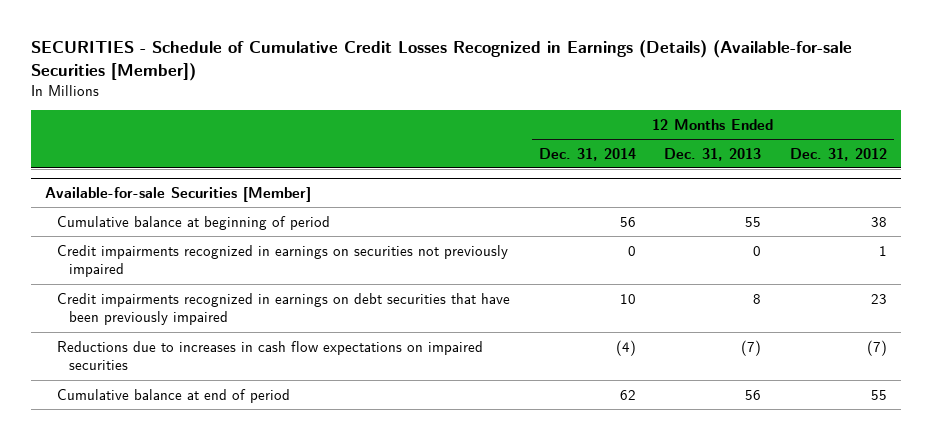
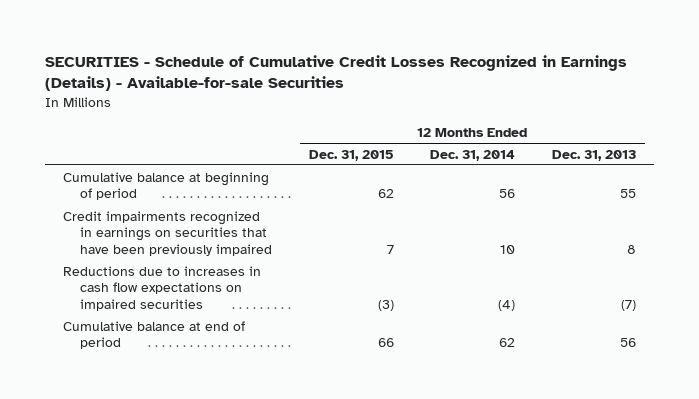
[30,40,852,81] SECURITIES - Schedule of Cumulative Credit Losses Recognized in Earnings (Details) (Available-for-sale Securities [Member]) -> [44,54,627,92] SECURITIES - Schedule of Cumulative Credit Losses Recognized in Earnings (Details) - Available-for-sale Securities
[790,147,888,161] Dec. 31, 2012 -> none
none -> [308,149,394,161] Dec. 31, 2015
[44,186,311,202] Available-for-sale Securities [Member] -> none
[57,244,509,278] Credit impairments recognized in earnings on securities not previously impaired -> none
[57,292,511,326] Credit impairments recognized in earnings on debt securities that have been previously impaired -> [63,210,273,257] Credit impairments recognized in earnings on securities that have been previously impaired

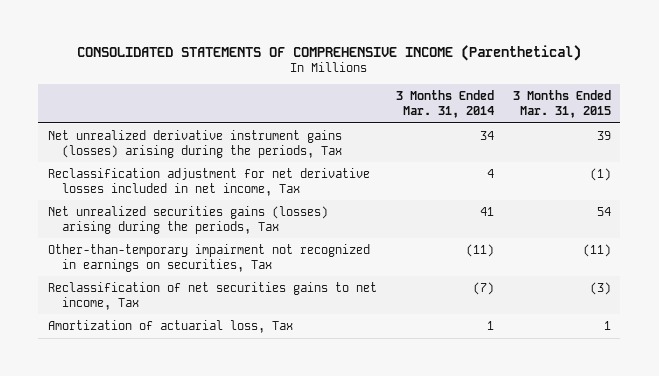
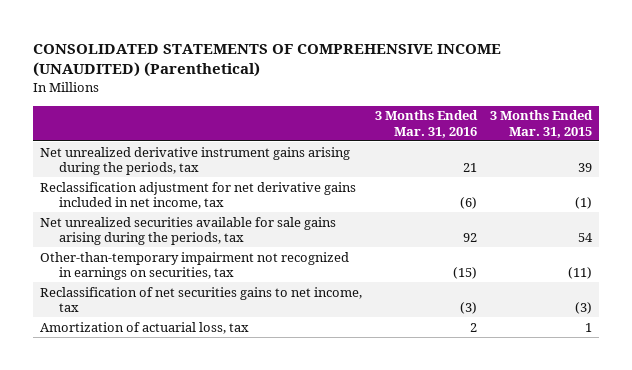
[77,44,582,61] CONSOLIDATED STATEMENTS OF COMPREHENSIVE INCOME (Parenthetical) -> [33,43,502,78] CONSOLIDATED STATEMENTS OF COMPREHENSIVE INCOME (UNAUDITED) (Parenthetical)
[395,90,494,118] 3 Months Ended Mar. 31, 2014 -> none
none -> [375,110,479,138] 3 Months Ended Mar. 31, 2016
[47,129,343,158] Net unrealized derivative instrument gains (losses) arising during the periods, Tax -> [39,146,350,176] Net unrealized derivative instrument gains arising during the periods, tax
[47,167,370,196] Reclassification adjustment for net derivative losses included in net income, Tax -> [39,181,356,210] Reclassification adjustment for net derivative gains included in net income, tax
[47,205,328,234] Net unrealized securities gains (losses) arising during the periods, Tax -> [39,216,336,246] Net unrealized securities available for sale gains arising during the periods, tax
[47,243,370,272] Other-than-temporary impairment not recognized in earnings on securities, Tax -> [39,251,349,281] Other-than-temporary impairment not recognized in earnings on securities, tax
[47,281,377,310] Reclassification of net securities gains to net income, Tax -> [39,286,362,313] Reclassification of net securities gains to net income, tax
[47,319,293,333] Amortization of actuarial loss, Tax -> [39,321,249,334] Amortization of actuarial loss, tax

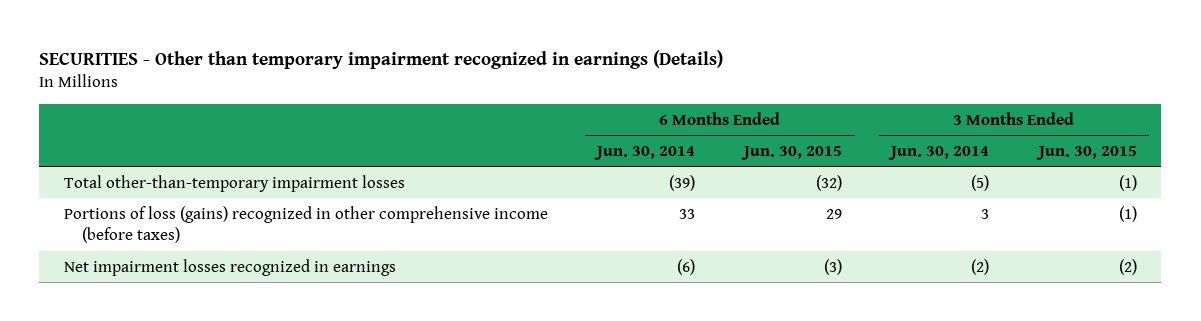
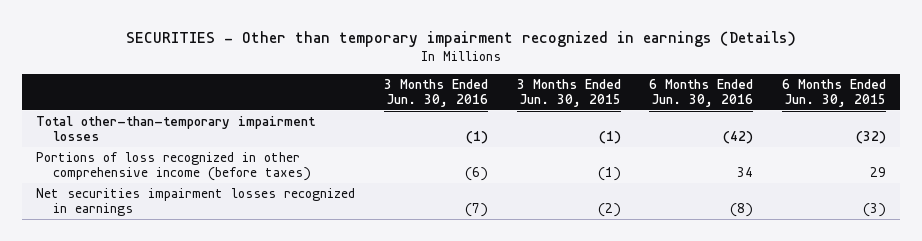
[594,145,696,160] Jun. 30, 2014 -> none
[888,145,990,160] Jun. 30, 2014 -> none
none -> [384,78,489,108] 3 Months Ended Jun. 30, 2016
none -> [649,78,754,108] 6 Months Ended Jun. 30, 2016
[63,205,548,244] Portions of loss (gains) recognized in other comprehensive income (before taxes) -> [36,151,312,182] Portions of loss recognized in other comprehensive income (before taxes)
[63,258,396,276] Net impairment losses recognized in earnings -> [36,187,356,217] Net securities impairment losses recognized in earnings

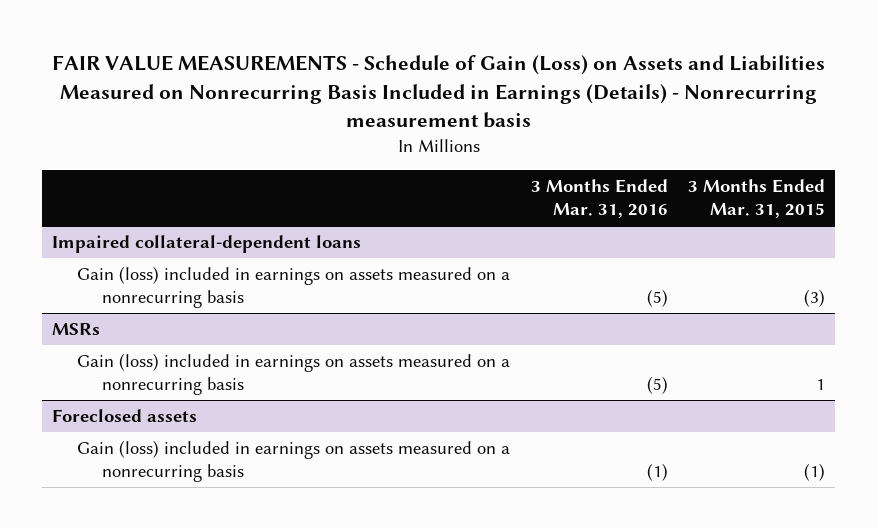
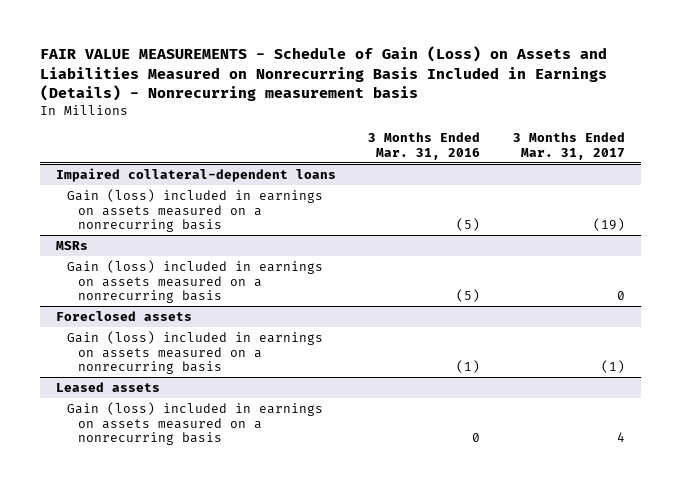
[688,179,826,219] 3 Months Ended Mar. 31, 2015 -> none
none -> [512,131,625,160] 3 Months Ended Mar. 31, 2017
none -> [56,381,161,392] Leased assets
none -> [66,401,323,446] Gain (loss) included in earnings on assets measured on a nonrecurring basis

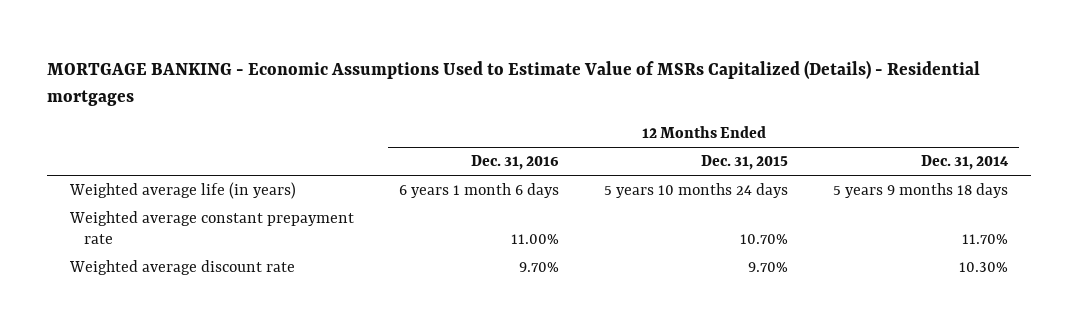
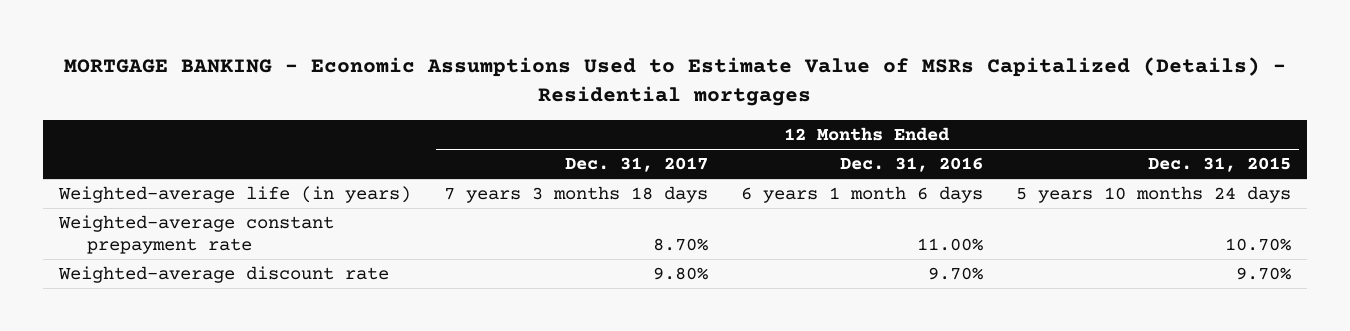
[921,155,1010,171] Dec. 31, 2014 -> none
none -> [565,157,709,173] Dec. 31, 2017
[68,182,296,200] Weighted average life (in years) -> [58,186,412,204] Weighted-average life (in years)
[68,211,354,245] Weighted average constant prepayment rate -> [58,215,335,255] Weighted-average constant prepayment rate
[68,260,295,276] Weighted average discount rate -> [58,266,390,284] Weighted-average discount rate

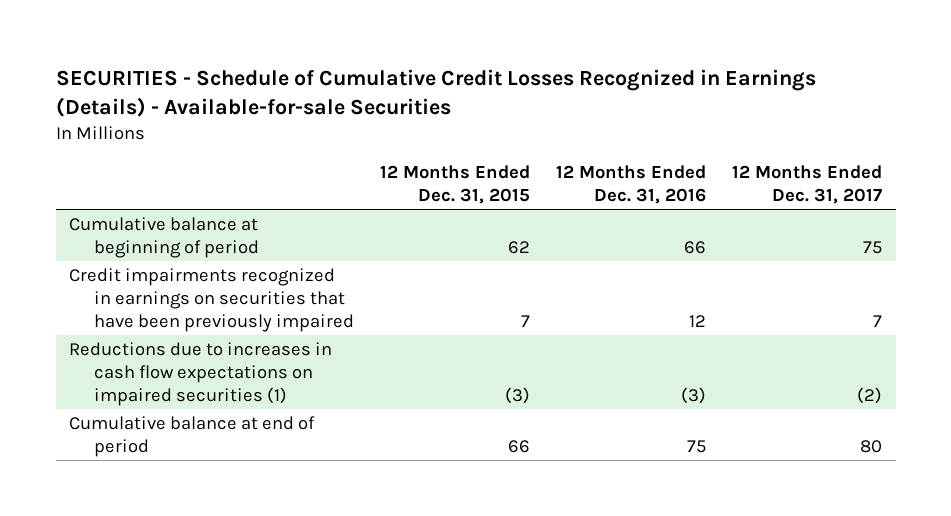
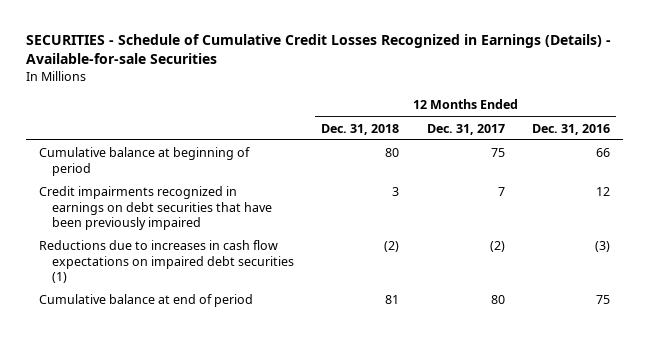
[380,164,531,204] 12 Months Ended Dec. 31, 2015 -> none
none -> [321,123,400,135] Dec. 31, 2018
[68,267,355,332] Credit impairments recognized in earnings on securities that have been previously impaired -> [39,186,273,231] Credit impairments recognized in earnings on debt securities that have been previously impaired
[68,341,332,406] Reductions due to increases in cash flow expectations on impaired securities (1) -> [39,240,295,284] Reductions due to increases in cash flow expectations on impaired debt securities (1)

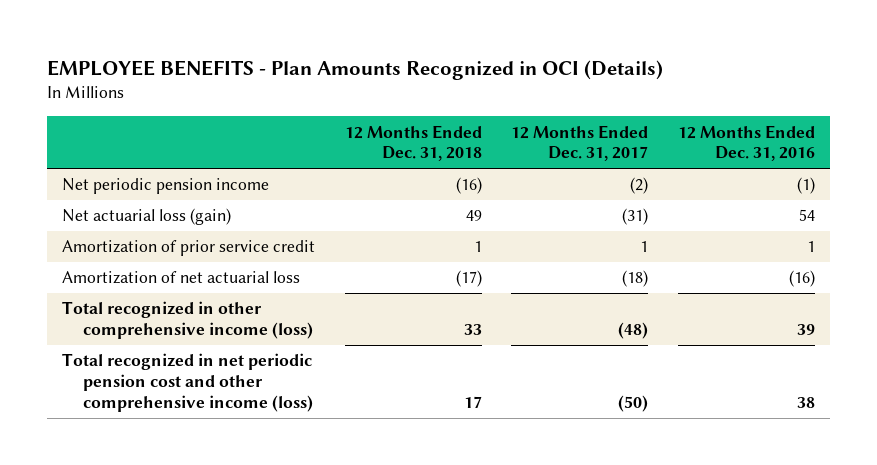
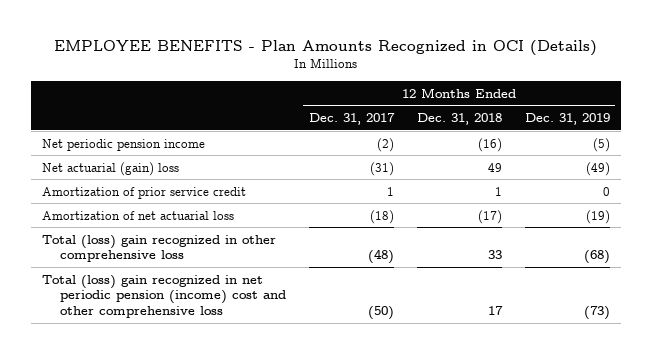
[677,124,815,162] 12 Months Ended Dec. 31, 2016 -> none
none -> [524,113,610,126] Dec. 31, 2019
[61,208,231,226] Net actuarial loss (gain) -> [42,161,180,176] Net actuarial (gain) loss
[61,301,314,340] Total recognized in other comprehensive income (loss) -> [42,234,277,263] Total (loss) gain recognized in other comprehensive loss
[61,353,314,412] Total recognized in net periodic pension cost and other comprehensive income (loss) -> [42,274,286,319] Total (loss) gain recognized in net periodic pension (income) cost and other comprehensive loss

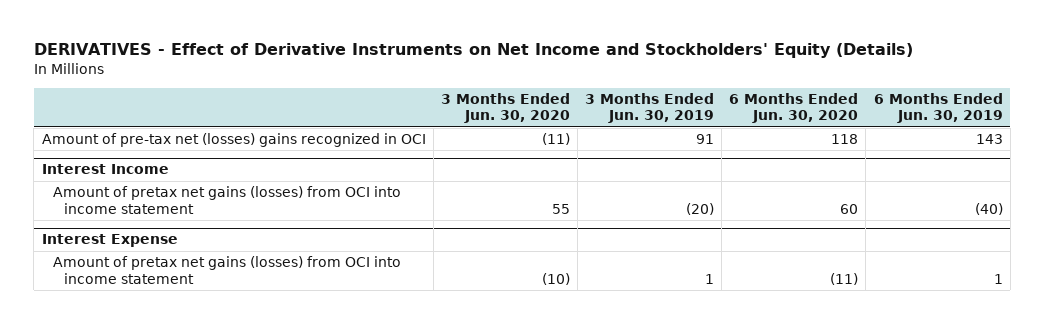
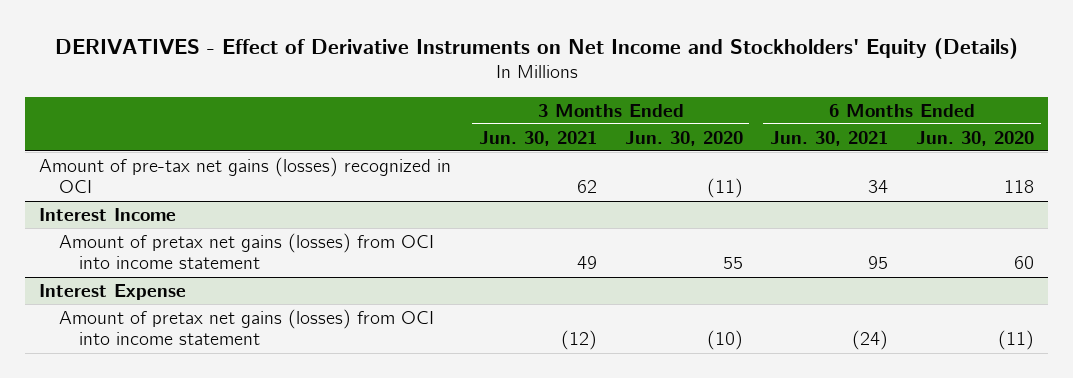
[585,92,715,124] 3 Months Ended Jun. 30, 2019 -> none
[873,92,1003,124] 6 Months Ended Jun. 30, 2019 -> none
none -> [478,130,597,146] Jun. 30, 2021
none -> [770,130,889,146] Jun. 30, 2021
[41,133,426,148] Amount of pre-tax net (losses) gains recognized in OCI -> [38,156,451,194] Amount of pre-tax net gains (losses) recognized in OCI

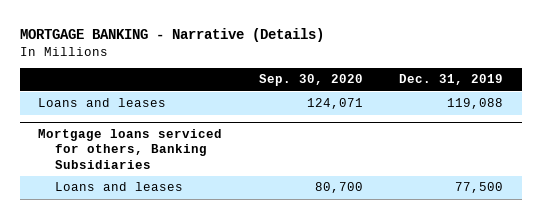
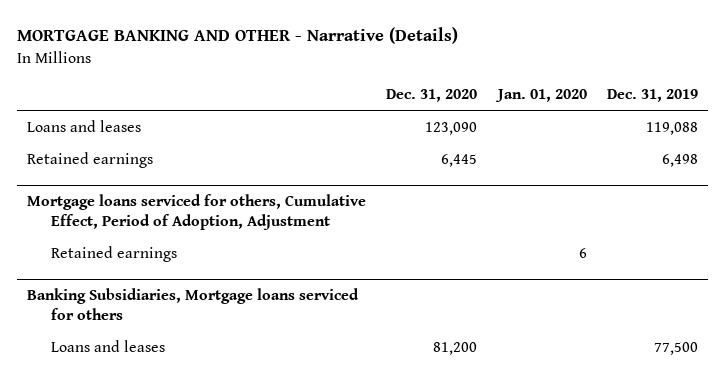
[19,28,324,43] MORTGAGE BANKING - Narrative (Details) -> [16,27,458,45] MORTGAGE BANKING AND OTHER - Narrative (Details)
[258,74,363,87] Sep. 30, 2020 -> none
none -> [386,89,478,103] Dec. 31, 2020
none -> [494,89,587,103] Jan. 01, 2020
none -> [26,151,153,168] Retained earnings
none -> [26,194,366,231] Mortgage loans serviced for others, Cumulative Effect, Period of Adoption, Adjustment
none -> [50,245,177,262] Retained earnings
[38,129,223,169] Mortgage loans serviced for others, Banking Subsidiaries -> [26,288,359,321] Banking Subsidiaries, Mortgage loans serviced for others

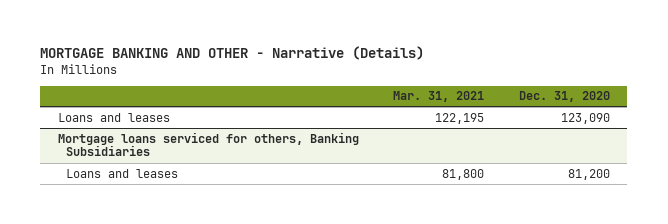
[494,89,587,103] Jan. 01, 2020 -> none
[607,89,699,103] Dec. 31, 2019 -> none
none -> [393,91,485,103] Mar. 31, 2021
[26,151,153,168] Retained earnings -> none
[26,194,366,231] Mortgage loans serviced for others, Cumulative Effect, Period of Adoption, Adjustment -> none
[50,245,177,262] Retained earnings -> none
[26,288,359,321] Banking Subsidiaries, Mortgage loans serviced for others -> [57,131,359,157] Mortgage loans serviced for others, Banking Subsidiaries

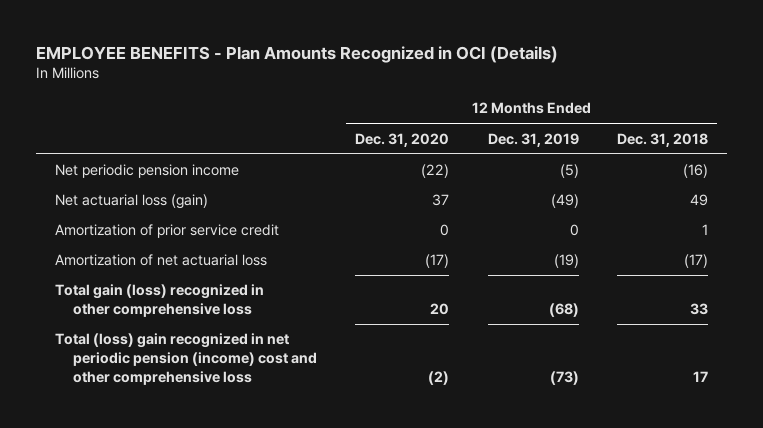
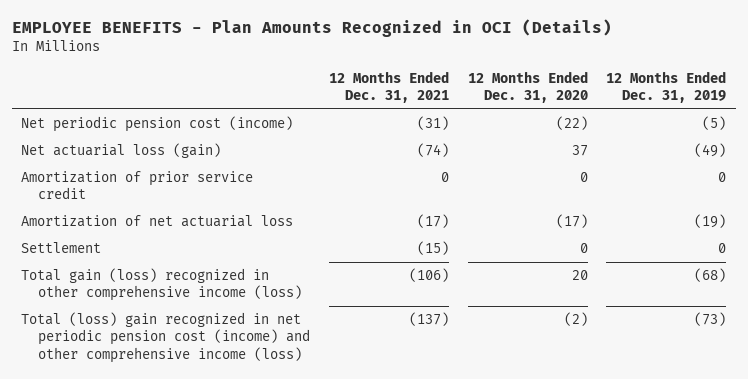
[616,132,708,147] Dec. 31, 2018 -> none
none -> [328,71,449,104] 12 Months Ended Dec. 31, 2021
[55,164,240,179] Net periodic pension income -> [21,116,294,133] Net periodic pension cost (income)
none -> [21,242,102,254] Settlement
[55,284,265,318] Total gain (loss) recognized in other comprehensive loss -> [21,268,303,302] Total gain (loss) recognized in other comprehensive income (loss)
[55,333,318,385] Total (loss) gain recognized in net periodic pension (income) cost and other comprehensive loss -> [21,312,311,363] Total (loss) gain recognized in net periodic pension cost (income) and other comprehensive income (loss)

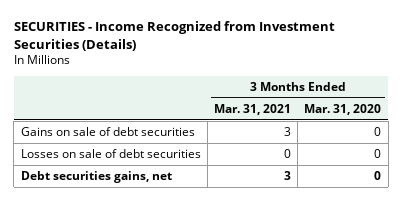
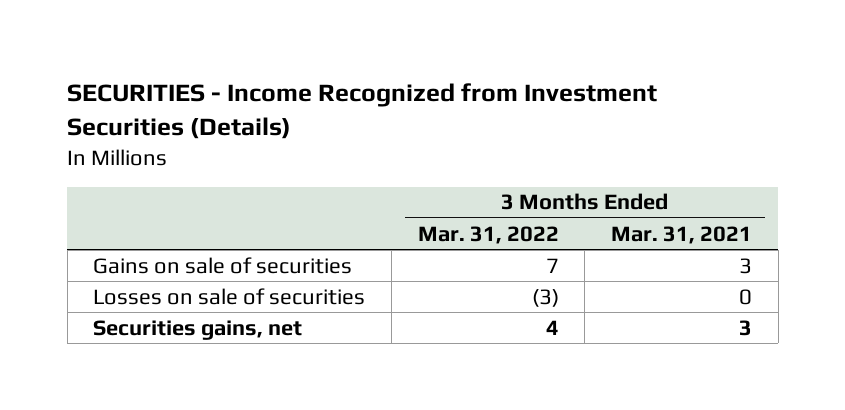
[304,103,382,115] Mar. 31, 2020 -> none
none -> [417,225,559,244] Mar. 31, 2022
[20,127,195,137] Gains on sale of debt securities -> [93,256,353,274] Gains on sale of securities
[20,149,201,159] Losses on sale of debt securities -> [93,287,366,305] Losses on sale of securities
[20,171,172,184] Debt securities gains, net -> [93,319,303,340] Securities gains, net

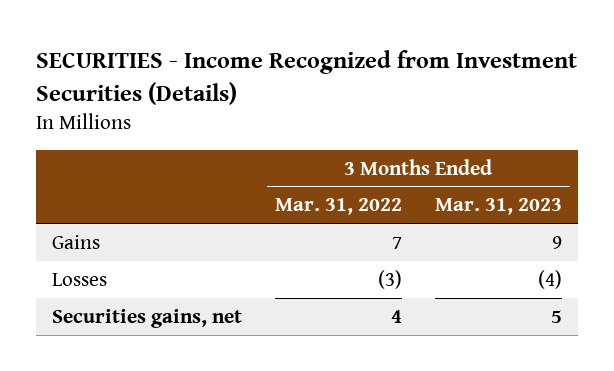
[610,225,752,244] Mar. 31, 2021 -> none
none -> [434,198,562,216] Mar. 31, 2023
[93,256,353,274] Gains on sale of securities -> [52,234,101,249] Gains
[93,287,366,305] Losses on sale of securities -> [52,272,108,286] Losses

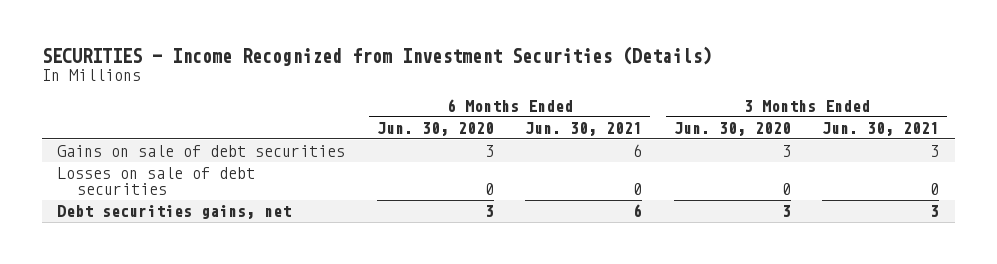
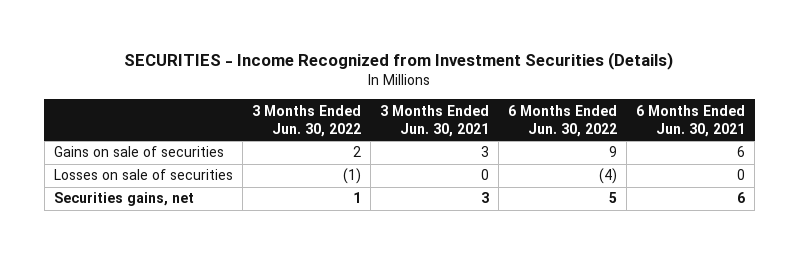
[376,121,494,136] Jun. 30, 2020 -> none
[673,121,791,136] Jun. 30, 2020 -> none
none -> [251,104,361,137] 3 Months Ended Jun. 30, 2022
none -> [507,104,617,137] 6 Months Ended Jun. 30, 2022
[57,145,346,158] Gains on sale of debt securities -> [53,146,224,158] Gains on sale of securities
[57,167,256,195] Losses on sale of debt securities -> [53,169,233,181] Losses on sale of securities
[57,205,292,220] Debt securities gains, net -> [53,192,194,207] Securities gains, net

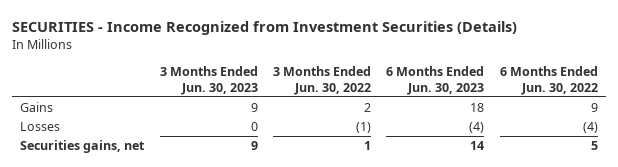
[379,104,489,137] 3 Months Ended Jun. 30, 2021 -> none
[636,104,746,137] 6 Months Ended Jun. 30, 2021 -> none
none -> [159,65,258,95] 3 Months Ended Jun. 30, 2023
none -> [386,65,485,95] 6 Months Ended Jun. 30, 2023
[53,146,224,158] Gains on sale of securities -> [20,102,54,113] Gains
[53,169,233,181] Losses on sale of securities -> [20,122,61,132] Losses

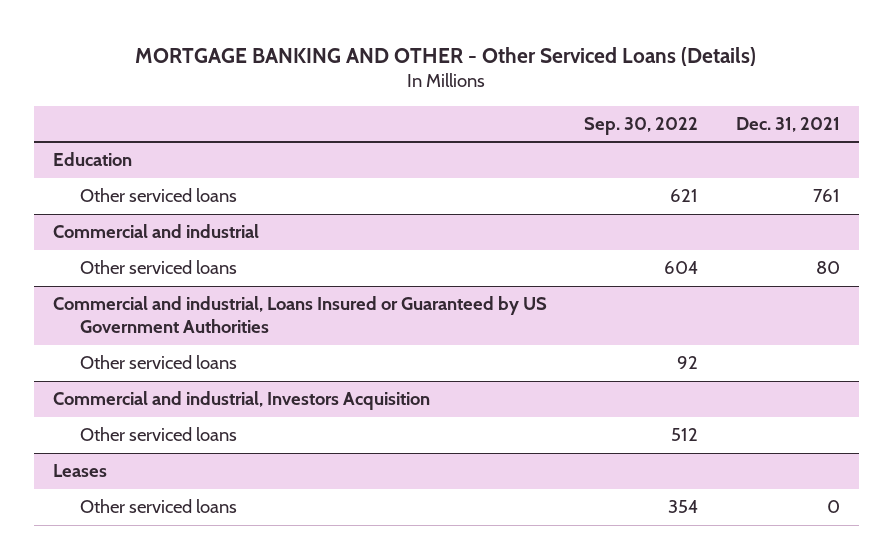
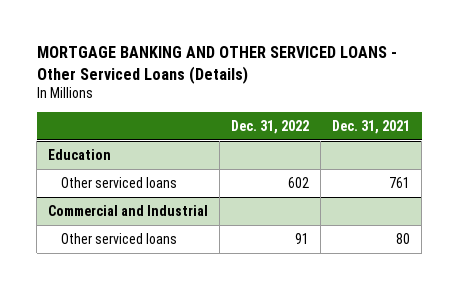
[135,46,757,66] MORTGAGE BANKING AND OTHER - Other Serviced Loans (Details) -> [36,46,397,84] MORTGAGE BANKING AND OTHER SERVICED LOANS - Other Serviced Loans (Details)
[584,116,699,135] Sep. 30, 2022 -> none
none -> [231,119,310,134] Dec. 31, 2022
[52,224,259,239] Commercial and industrial -> [48,204,209,216] Commercial and Industrial
[52,296,547,334] Commercial and industrial, Loans Insured or Guaranteed by US Government Authorities -> none
[80,355,238,370] Other serviced loans -> none
[52,391,430,411] Commercial and industrial, Investors Acquisition -> none
[80,427,238,442] Other serviced loans -> none
[52,464,107,478] Leases -> none
[80,499,238,514] Other serviced loans -> none

